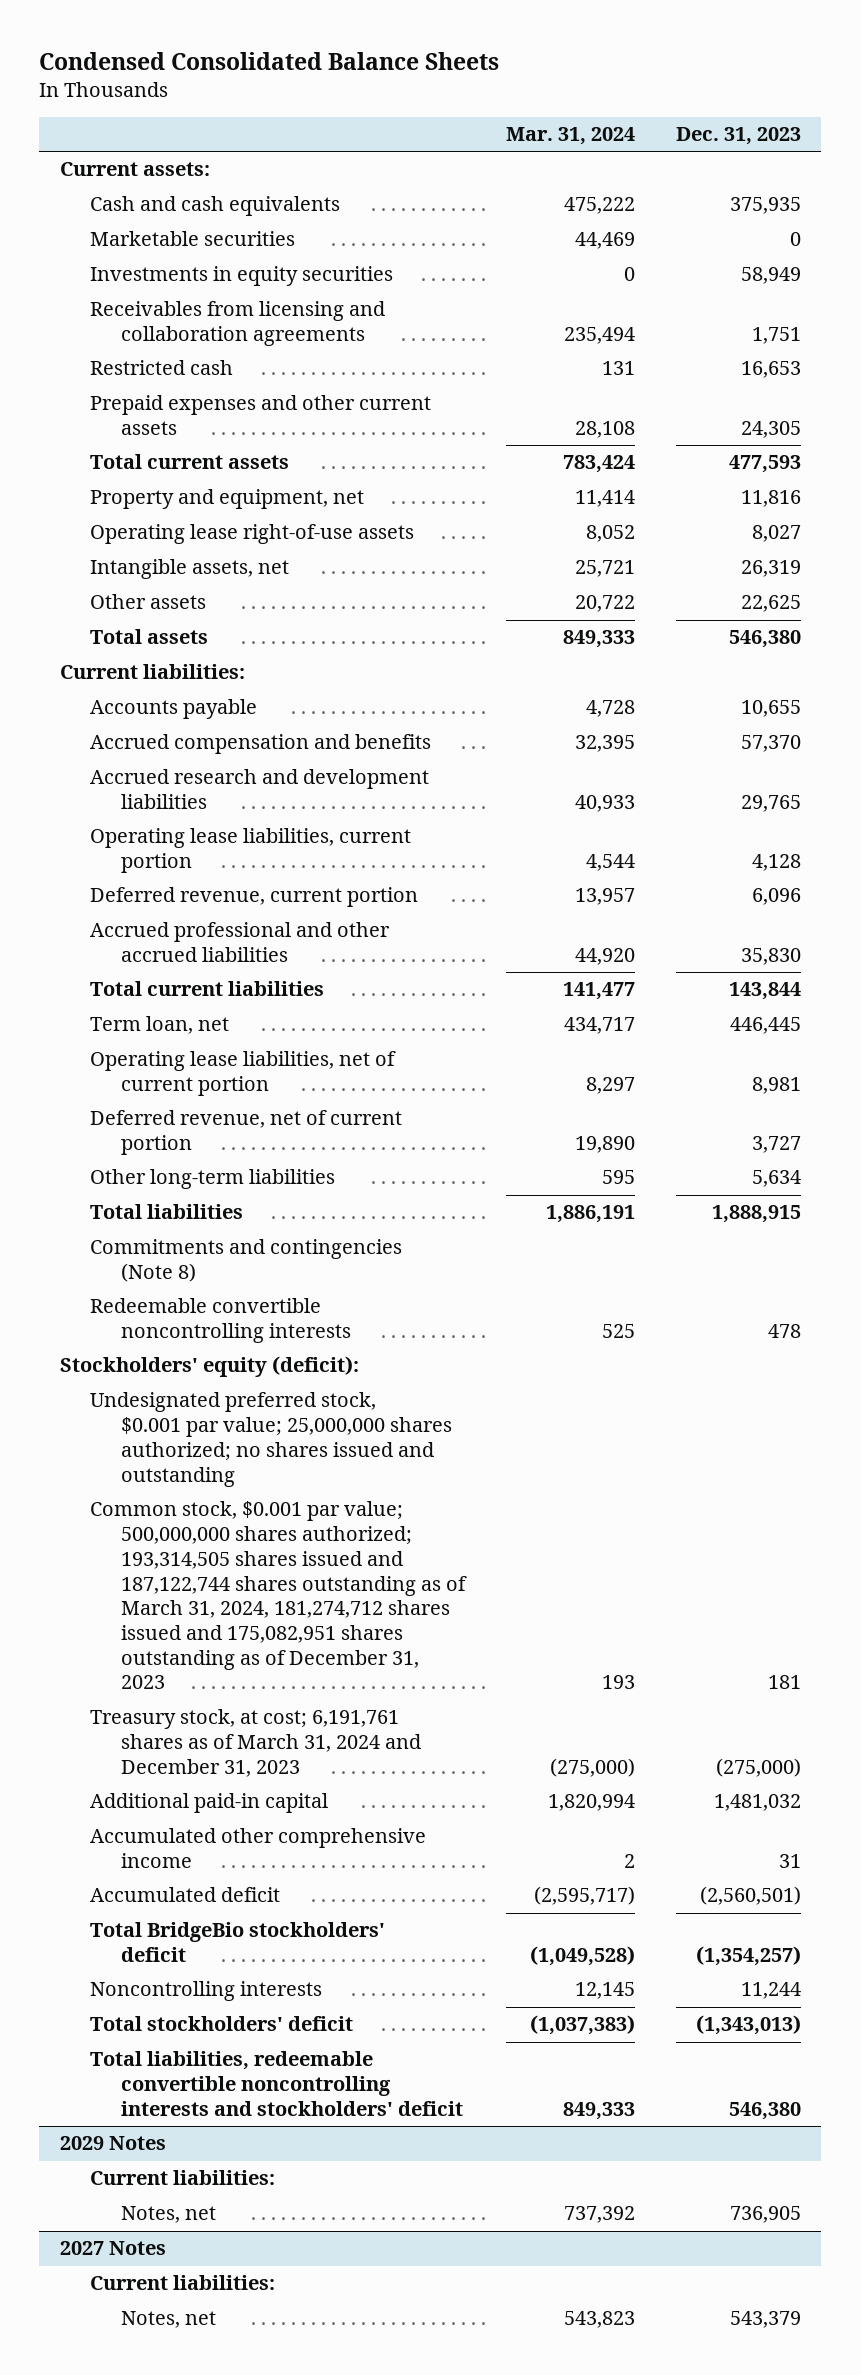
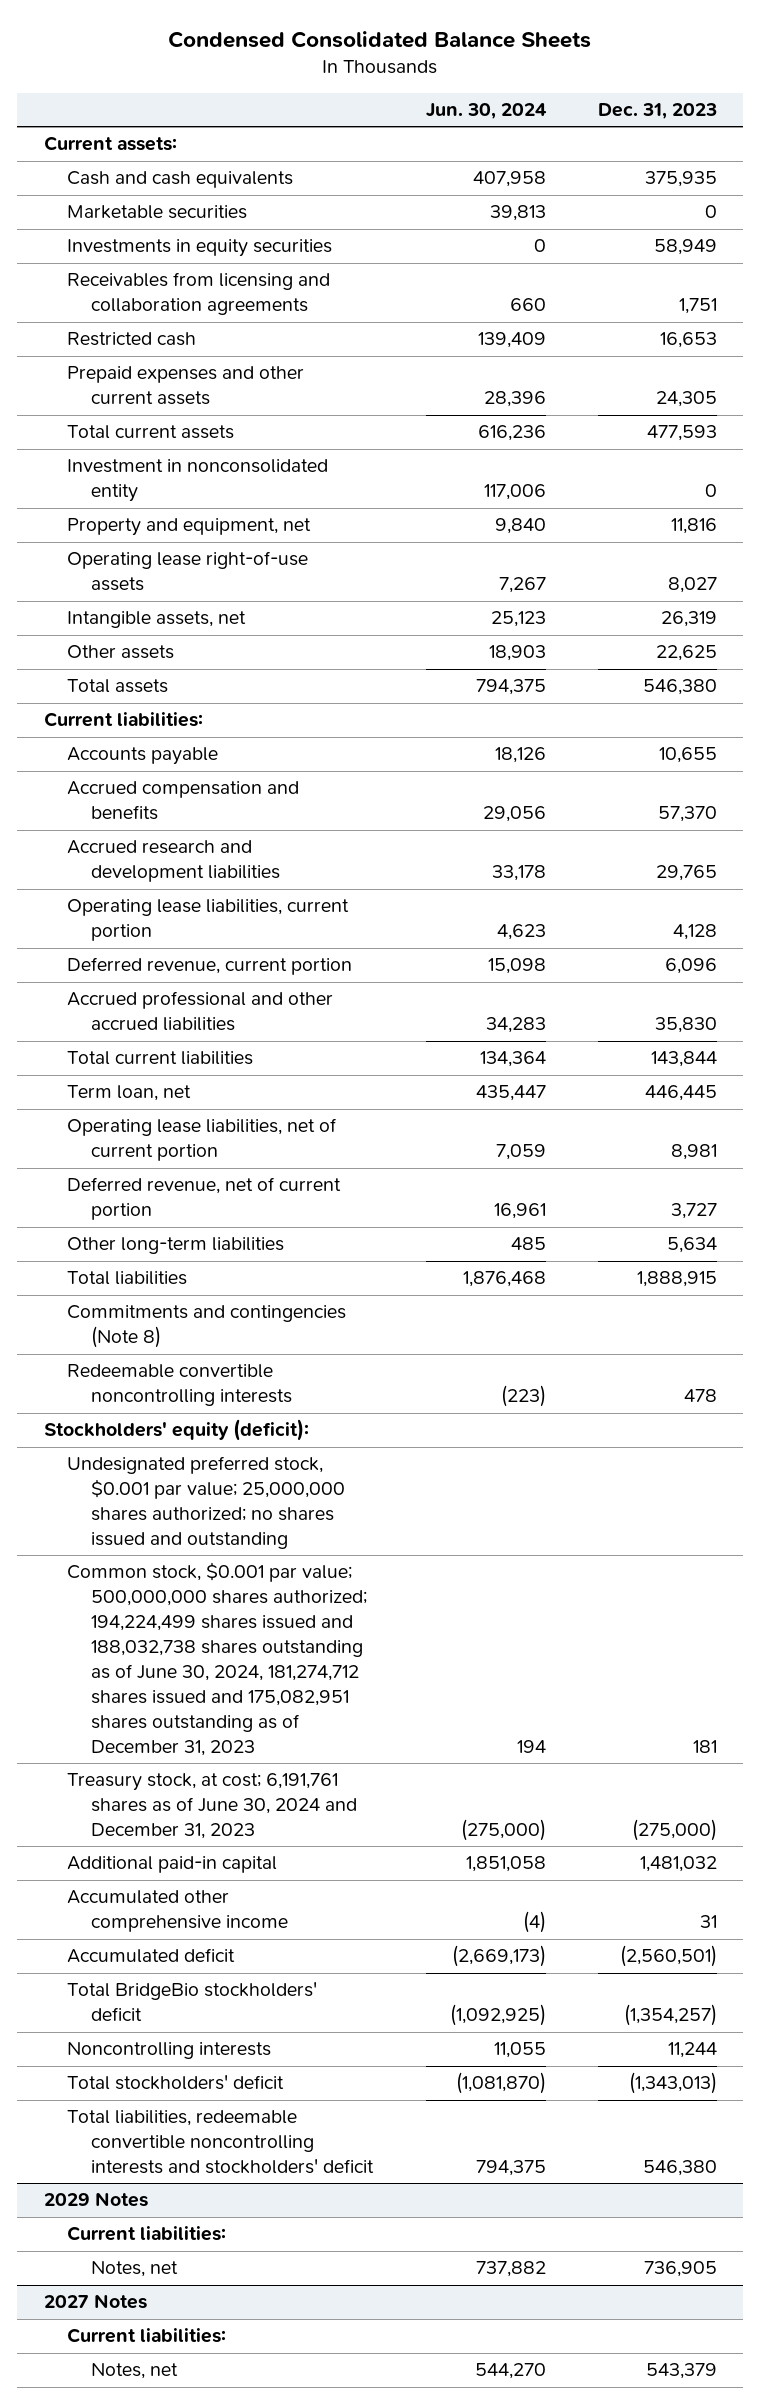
[506,127,636,146] Mar. 31, 2024 -> none
none -> [425,103,547,120] Jun. 30, 2024
none -> [67,459,329,503] Investment in nonconsolidated entity
[90,1501,468,1690] Common stock, $0.001 par value; 500,000,000 shares authorized; 193,314,505 shares issued and 187,122,744 shares outstanding as of March 31, 2024, 181,274,712 shares issued and 175,082,951 shares outstanding as of December 31, 2023 -> [67,1562,368,1756] Common stock, $0.001 par value; 500,000,000 shares authorized; 194,224,499 shares issued and 188,032,738 shares outstanding as of June 30, 2024, 181,274,712 shares issued and 175,082,951 shares outstanding as of December 31, 2023
[90,1709,422,1777] Treasury stock, at cost; 6,191,761 shares as of March 31, 2024 and December 31, 2023 -> [67,1773,358,1840] Treasury stock, at cost; 6,191,761 shares as of June 30, 2024 and December 31, 2023

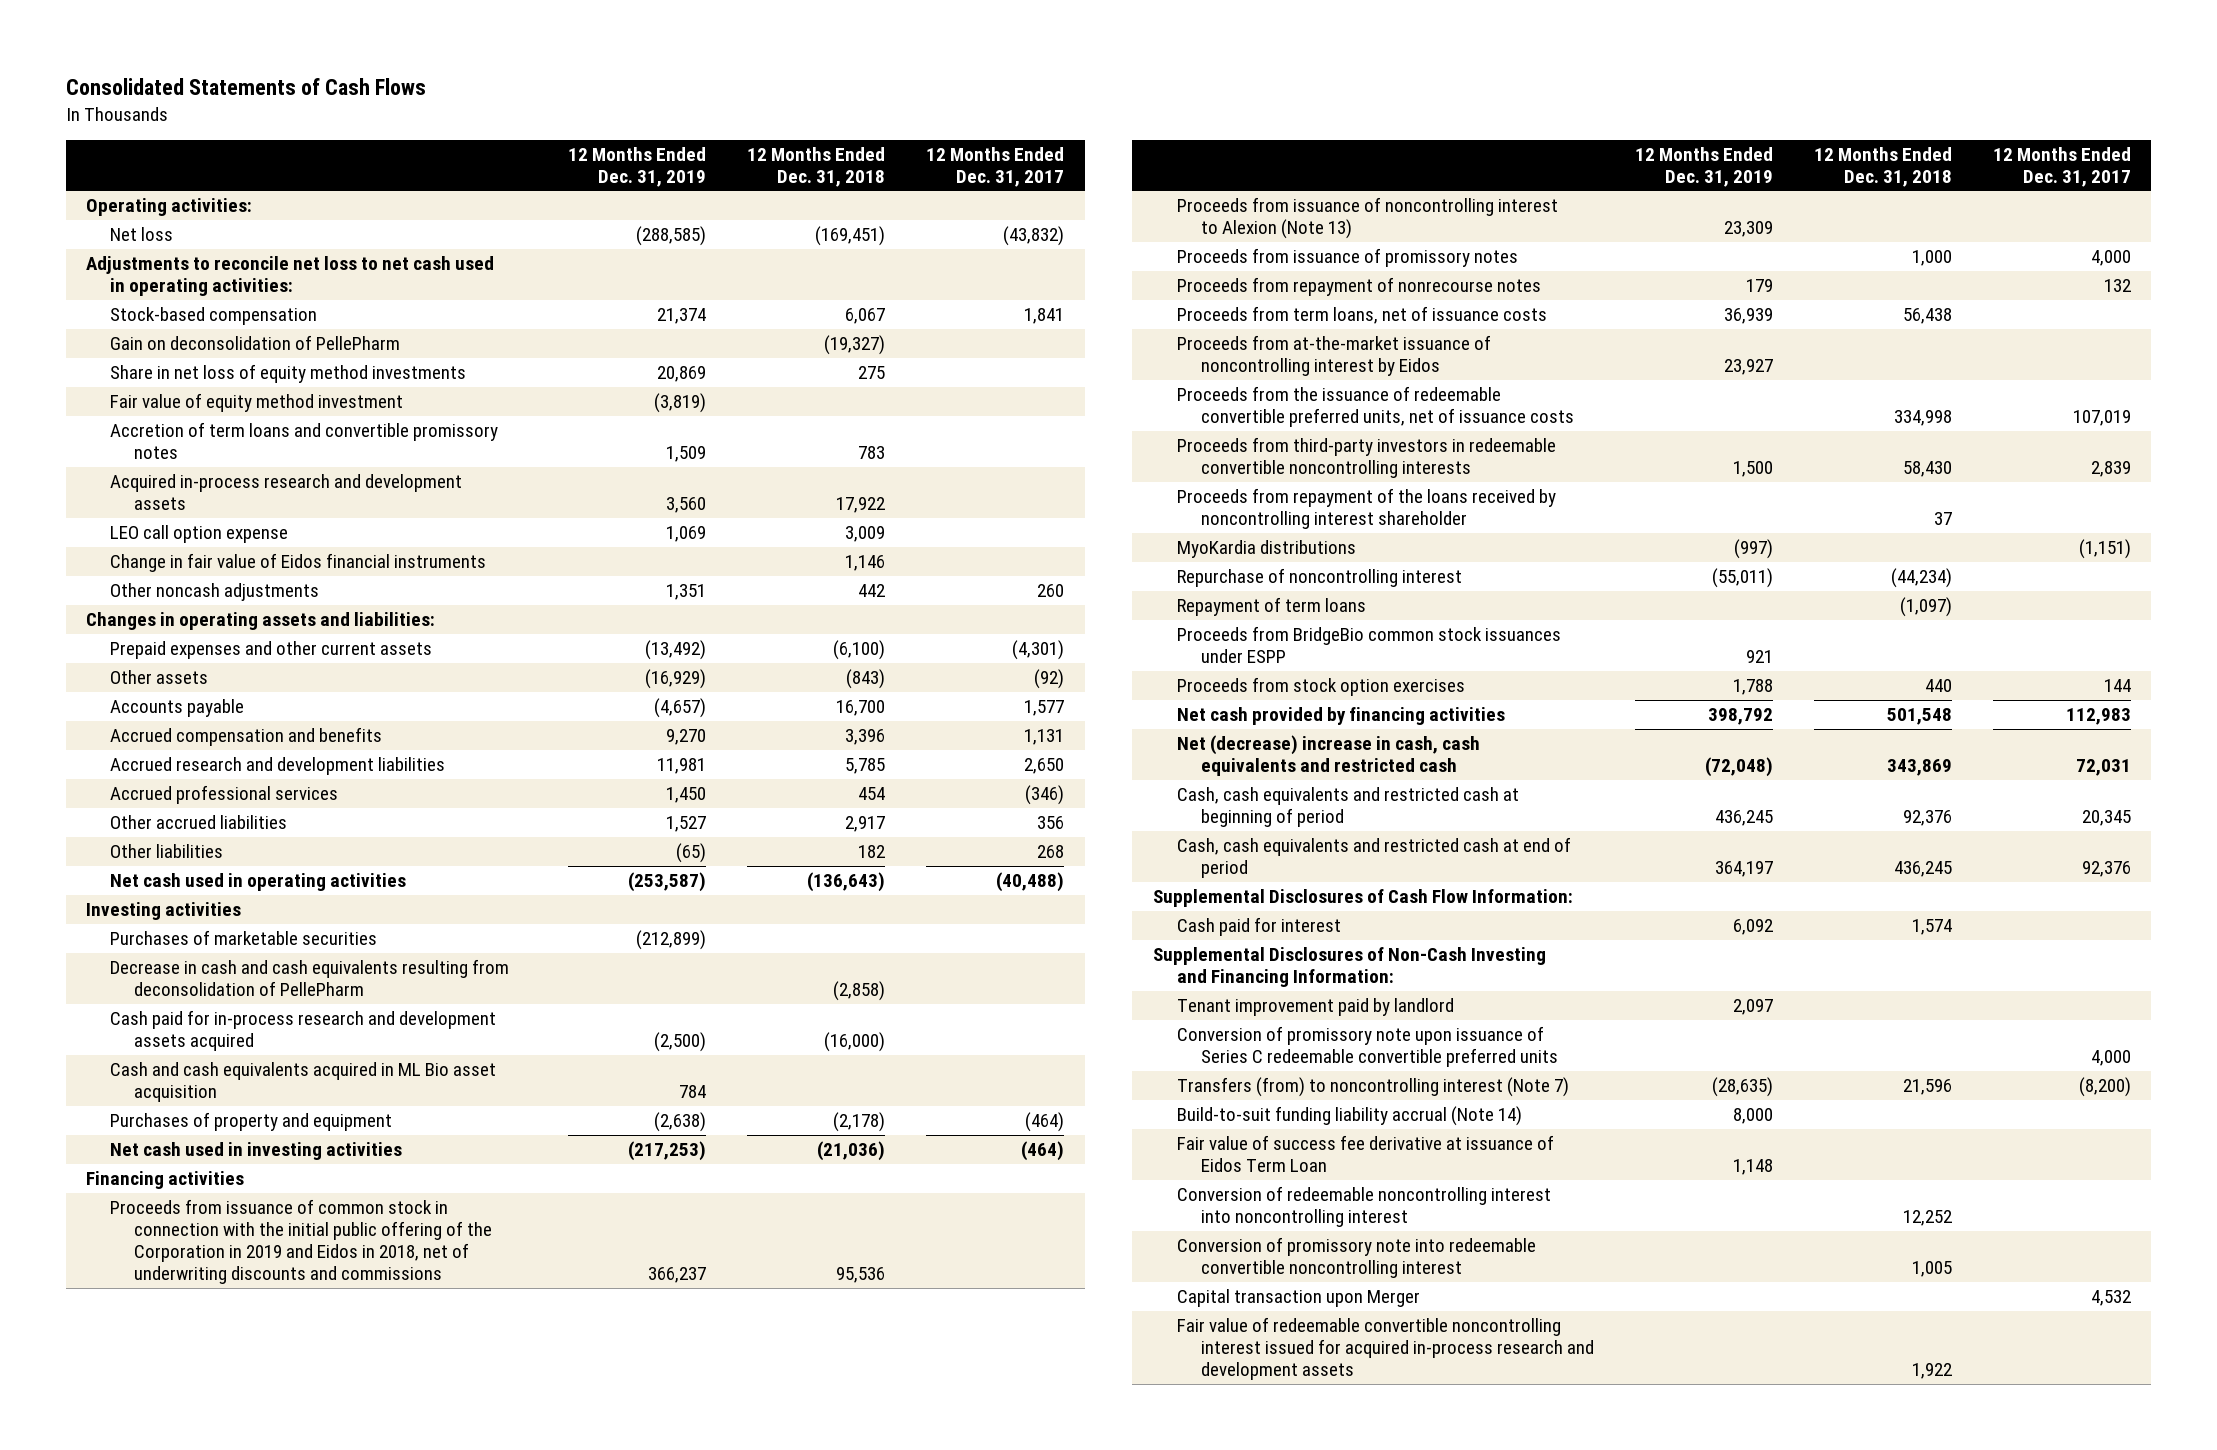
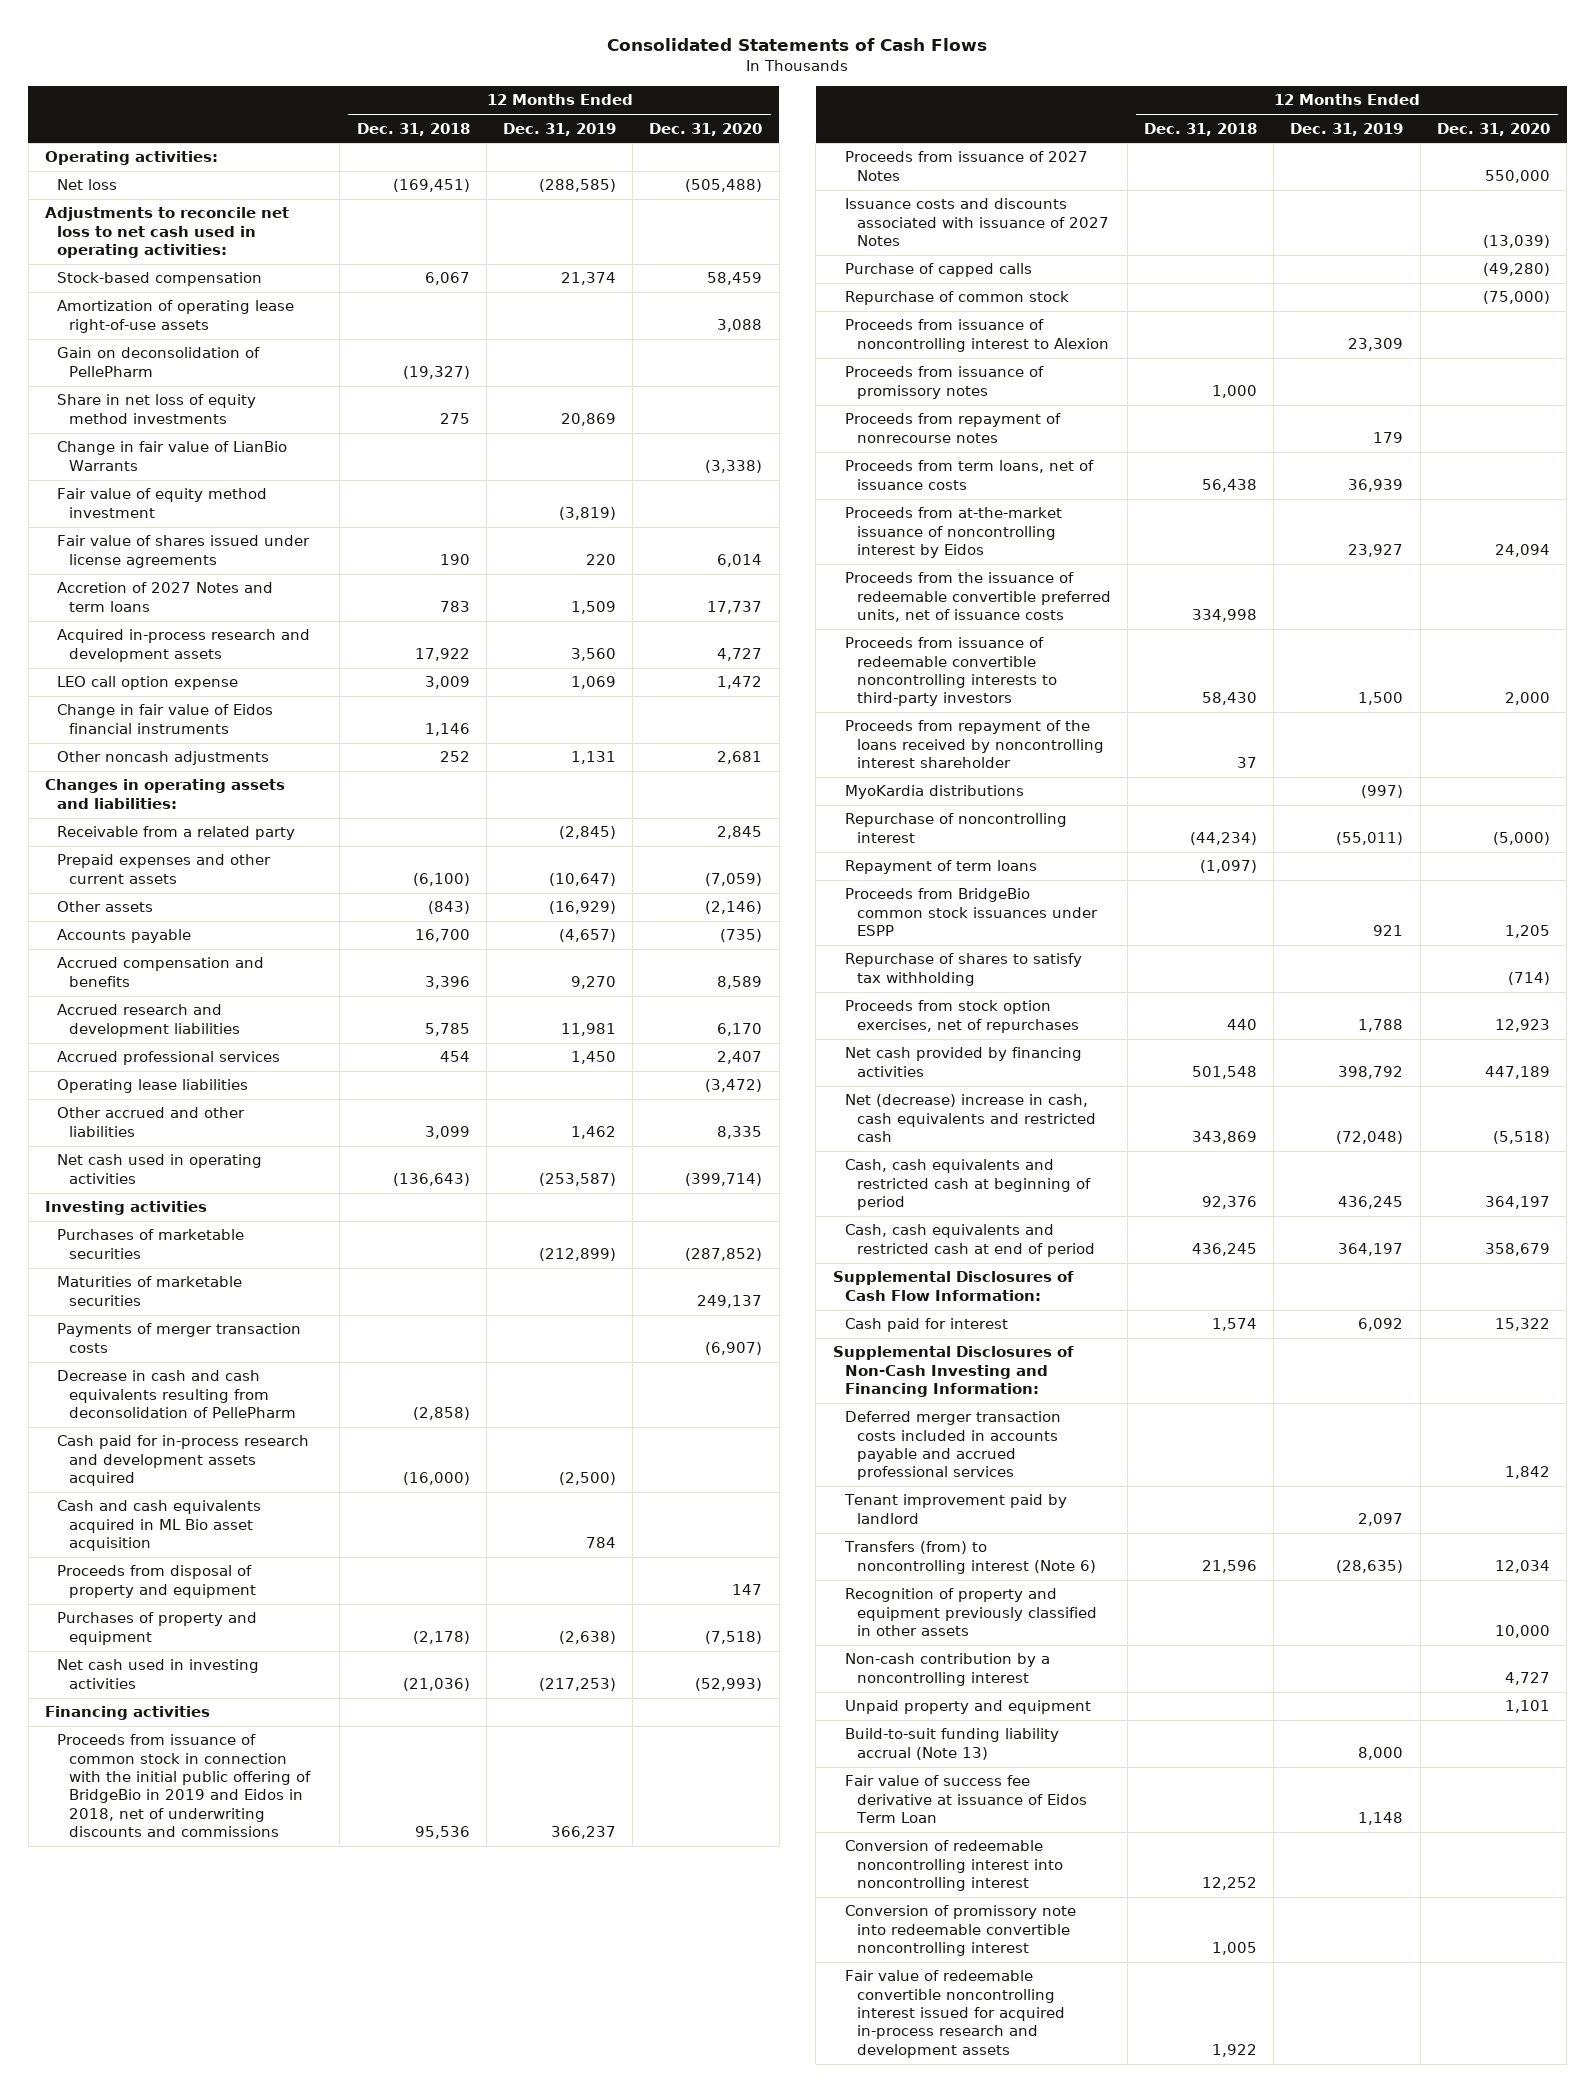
[926,146,1065,187] 12 Months Ended Dec. 31, 2017 -> none
none -> [649,122,763,136] Dec. 31, 2020
none -> [57,300,295,333] Amortization of operating lease right-of-use assets
none -> [57,441,288,471] Change in fair value of LianBio Warrants
none -> [57,535,311,568] Fair value of shares issued under license agreements
[110,422,499,460] Accretion of term loans and convertible promissory notes -> [57,582,274,612] Accretion of 2027 Notes and term loans
[666,584,707,601] 1,351 -> [571,751,617,765] 1,131
[858,584,886,598] 442 -> [439,751,470,763] 252
none -> [57,826,296,841] Receivable from a related party
[645,640,707,661] (13,492) -> [549,872,617,886] (10,647)
[110,844,224,859] Other liabilities -> none
none -> [57,1079,249,1094] Operating lease liabilities
[110,815,288,830] Other accrued liabilities -> [57,1107,246,1137] Other accrued and other liabilities
[666,816,707,833] 1,527 -> [571,1125,617,1139] 1,462
[845,816,886,833] 2,917 -> [424,1125,470,1139] 3,099
none -> [57,1276,243,1306] Maturities of marketable securities
none -> [57,1323,302,1353] Payments of merger transaction costs
none -> [57,1565,257,1598] Proceeds from disposal of property and equipment
[110,1199,493,1285] Proceeds from issuance of common stock in connection with the initial public offering of the Corporation in 2019 and Eidos in 2018, net of underwriting discounts and commissions -> [57,1734,312,1838] Proceeds from issuance of common stock in connection with the initial public offering of BridgeBio in 2019 and Eidos in 2018, net of underwriting discounts and commissions
none -> [844,151,1088,181] Proceeds from issuance of 2027 Notes
none -> [844,198,1109,247] Issuance costs and discounts associated with issuance of 2027 Notes
none -> [844,263,1032,278] Purchase of capped calls
none -> [844,291,1069,306] Repurchase of common stock
[1176,197,1558,240] Proceeds from issuance of noncontrolling interest to Alexion (Note 13) -> [844,319,1109,352] Proceeds from issuance of noncontrolling interest to Alexion
[1176,437,1556,479] Proceeds from third-party investors in redeemable convertible noncontrolling interests -> [844,637,1057,707] Proceeds from issuance of redeemable convertible noncontrolling interests to third-party investors
none -> [844,953,1082,986] Repurchase of shares to satisfy tax withholding
[1176,677,1465,697] Proceeds from stock option exercises -> [844,1000,1079,1033] Proceeds from stock option exercises, net of repurchases
none -> [844,1411,1061,1481] Deferred merger transaction costs included in accounts payable and accrued professional services
[1176,1026,1559,1068] Conversion of promissory note upon issuance of Series C redeemable convertible preferred units -> none
[1176,1077,1569,1098] Transfers (from) to noncontrolling interest (Note 7) -> [843,1541,1096,1574] Transfers (from) to noncontrolling interest (Note 6)
none -> [844,1588,1097,1637] Recognition of property and equipment previously classified in other assets
none -> [844,1653,1050,1686] Non-cash contribution by a noncontrolling interest
none -> [844,1700,1091,1715] Unpaid property and equipment
[1176,1106,1522,1127] Build-to-suit funding liability accrual (Note 14) -> [844,1728,1059,1760] Build-to-suit funding liability accrual (Note 13)
[1176,1289,1420,1308] Capital transaction upon Merger -> none

